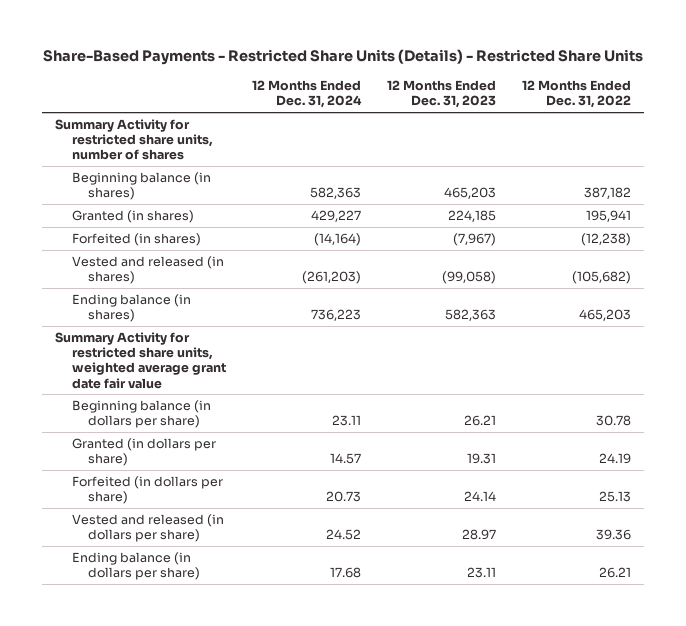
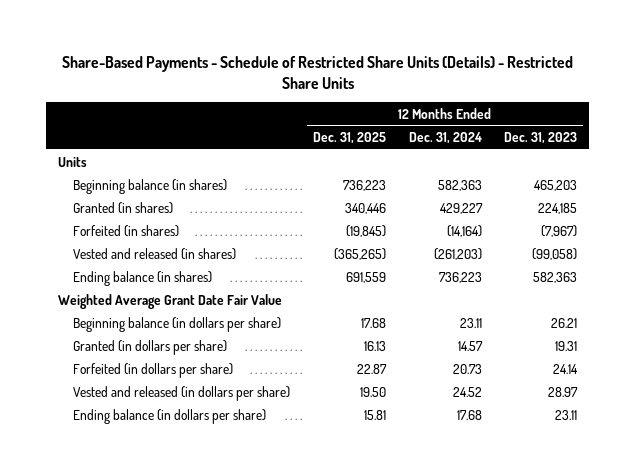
[42,49,643,66] Share-Based Payments - Restricted Share Units (Details) - Restricted Share Units -> [61,55,573,89] Share-Based Payments - Schedule of Restricted Share Units (Details) - Restricted Share Units
[521,80,631,109] 12 Months Ended Dec. 31, 2022 -> none
none -> [313,132,387,145] Dec. 31, 2025
[54,119,213,161] Summary Activity for restricted share units, number of shares -> [57,156,87,167] Units
[54,332,226,389] Summary Activity for restricted share units, weighted average grant date fair value -> [57,293,282,309] Weighted Average Grant Date Fair Value

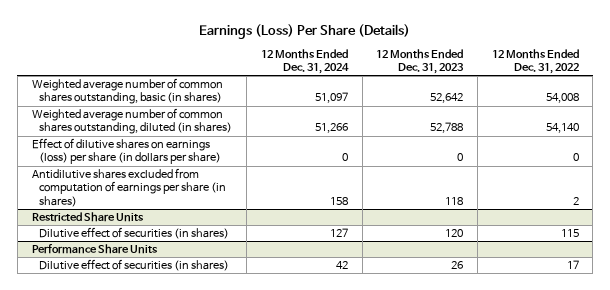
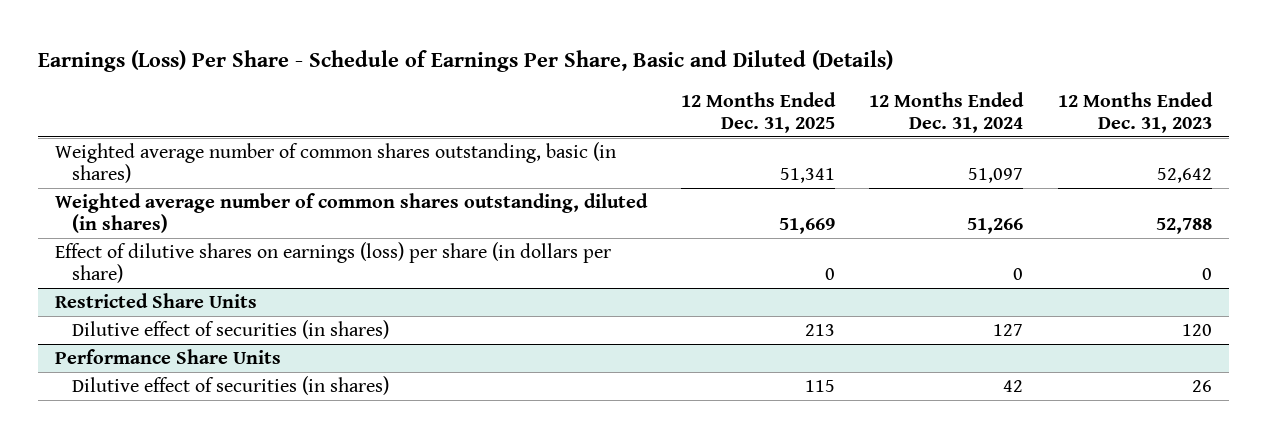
[199,23,411,39] Earnings (Loss) Per Share (Details) -> [37,50,893,73] Earnings (Loss) Per Share - Schedule of Earnings Per Share, Basic and Diluted (Details)
[491,49,579,75] 12 Months Ended Dec. 31, 2022 -> none
none -> [681,91,837,134] 12 Months Ended Dec. 31, 2025
[31,168,227,207] Antidilutive shares excluded from computation of earnings per share (in shares) -> none

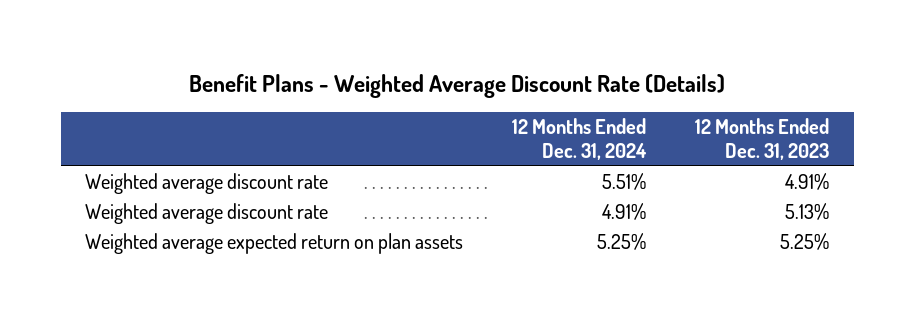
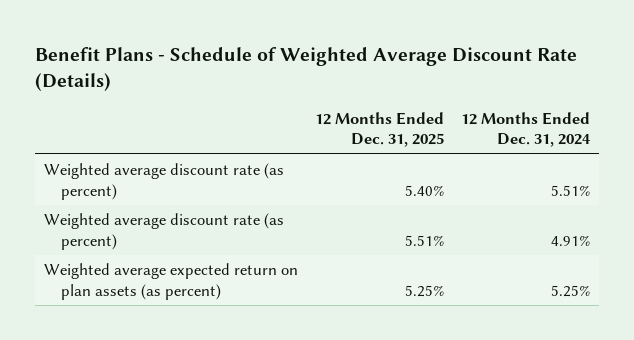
[189,73,726,98] Benefit Plans - Weighted Average Discount Rate (Details) -> [34,46,577,91] Benefit Plans - Schedule of Weighted Average Discount Rate (Details)
[695,117,830,160] 12 Months Ended Dec. 31, 2023 -> none
none -> [314,112,444,148] 12 Months Ended Dec. 31, 2025
[85,173,329,195] Weighted average discount rate -> [43,163,284,200] Weighted average discount rate (as percent)
[85,203,329,225] Weighted average discount rate -> [43,213,284,250] Weighted average discount rate (as percent)
[85,233,464,255] Weighted average expected return on plan assets -> [43,263,298,300] Weighted average expected return on plan assets (as percent)

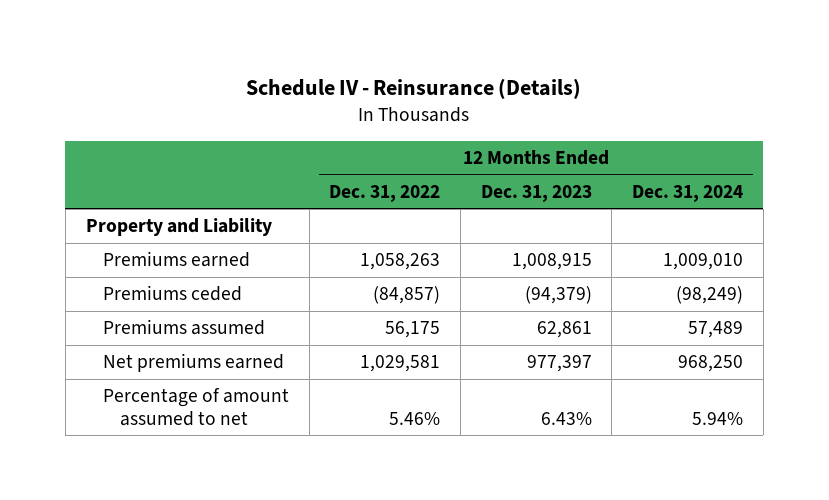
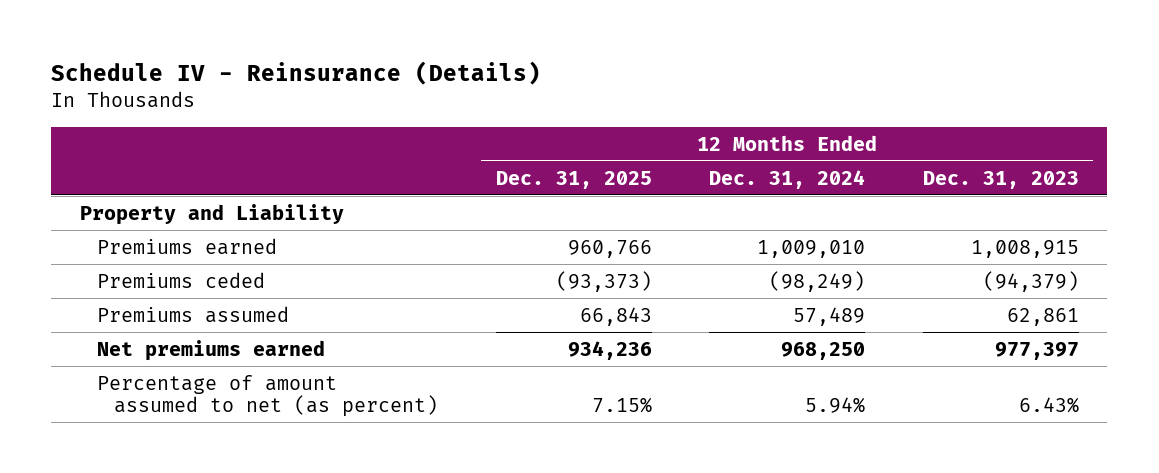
[329,184,441,202] Dec. 31, 2022 -> none
none -> [495,170,652,189] Dec. 31, 2025
[102,388,289,426] Percentage of amount assumed to net -> [97,374,439,418] Percentage of amount assumed to net (as percent)

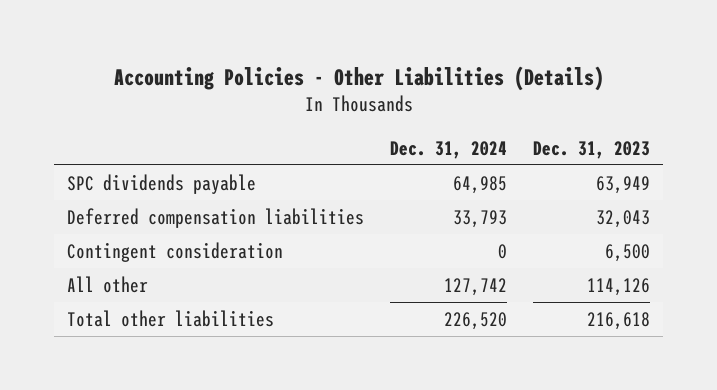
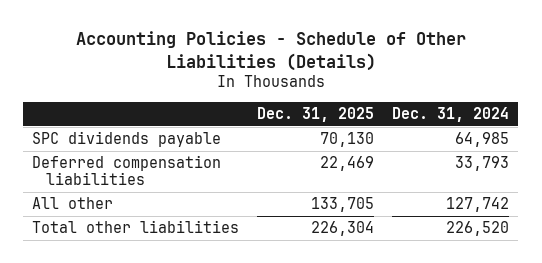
[113,65,604,91] Accounting Policies - Other Liabilities (Details) -> [75,31,466,71] Accounting Policies - Schedule of Other Liabilities (Details)
[532,140,650,159] Dec. 31, 2023 -> none
none -> [257,106,375,122] Dec. 31, 2025
[67,241,284,262] Contingent consideration -> none

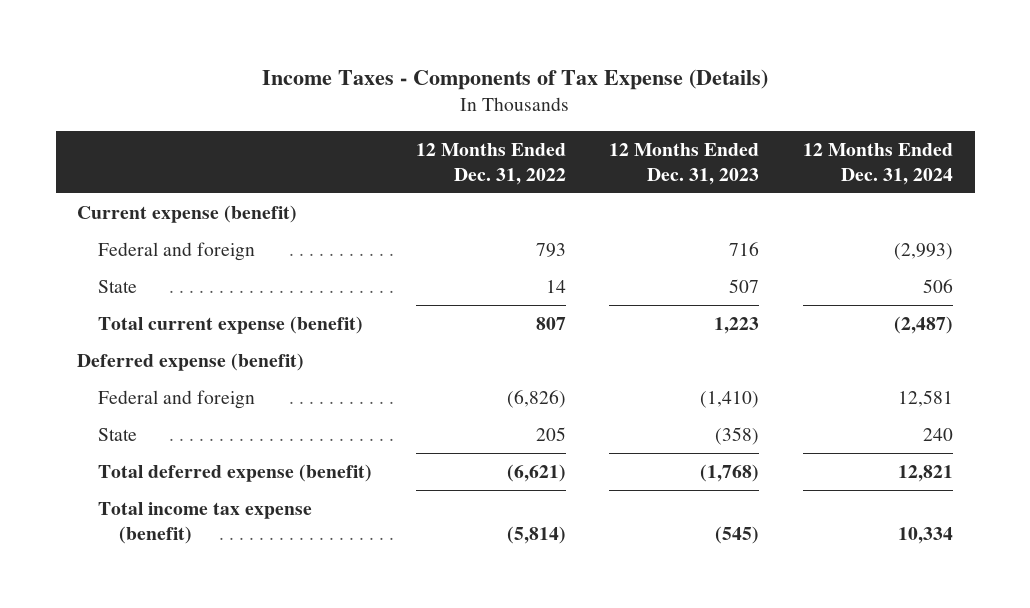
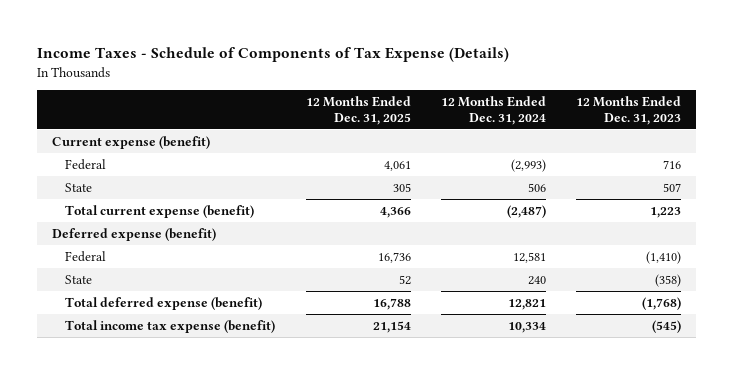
[262,69,769,91] Income Taxes - Components of Tax Expense (Details) -> [36,47,509,63] Income Taxes - Schedule of Components of Tax Expense (Details)
[415,142,566,185] 12 Months Ended Dec. 31, 2022 -> none
none -> [305,96,411,126] 12 Months Ended Dec. 31, 2025
[98,241,256,261] Federal and foreign -> [65,158,107,170] Federal
[98,389,256,409] Federal and foreign -> [65,250,107,262] Federal

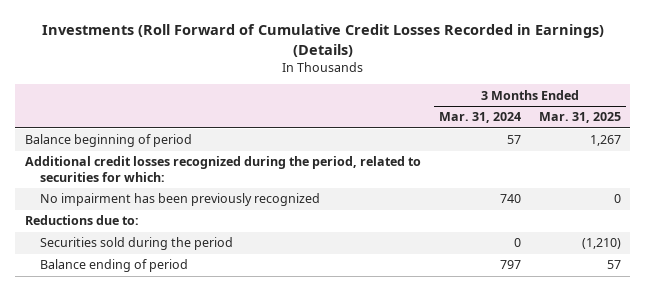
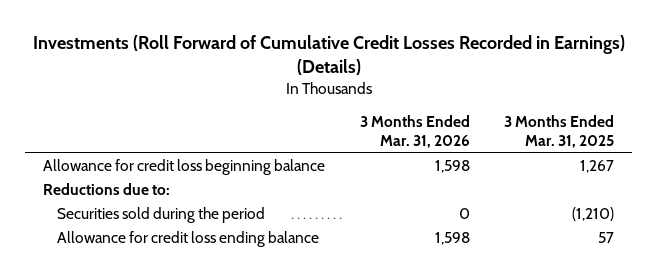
[438,112,521,124] Mar. 31, 2024 -> none
none -> [359,115,470,149] 3 Months Ended Mar. 31, 2026
[24,156,421,182] Additional credit losses recognized during the period, related to securities for which: -> none
[40,193,321,207] No impairment has been previously recognized -> none
[24,134,192,148] Balance beginning of period -> [42,159,325,176] Allowance for credit loss beginning balance
[40,259,189,273] Balance ending of period -> [57,231,320,248] Allowance for credit loss ending balance

